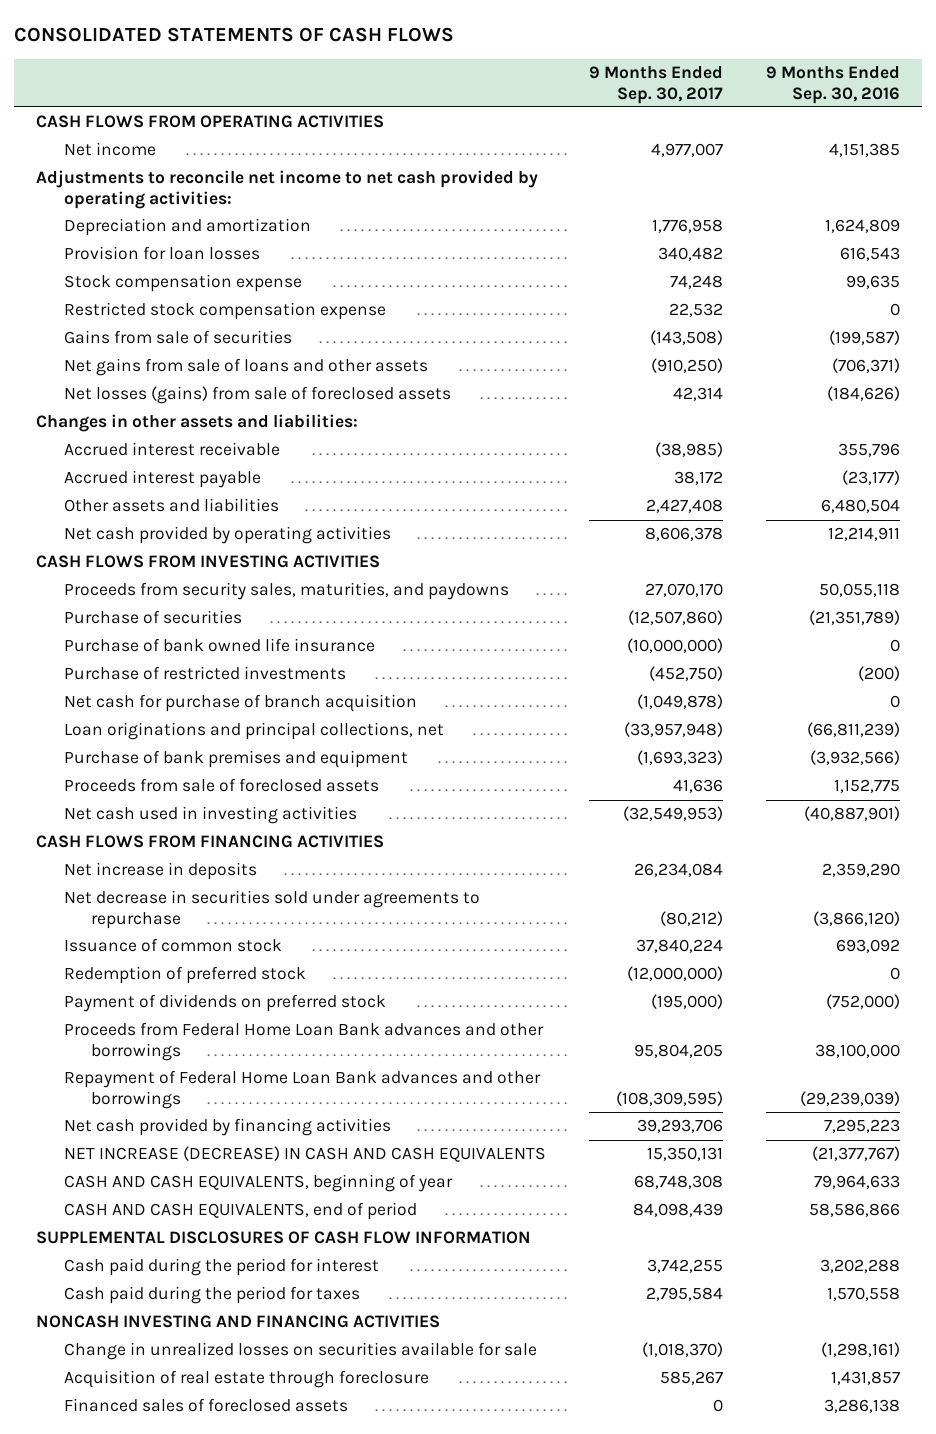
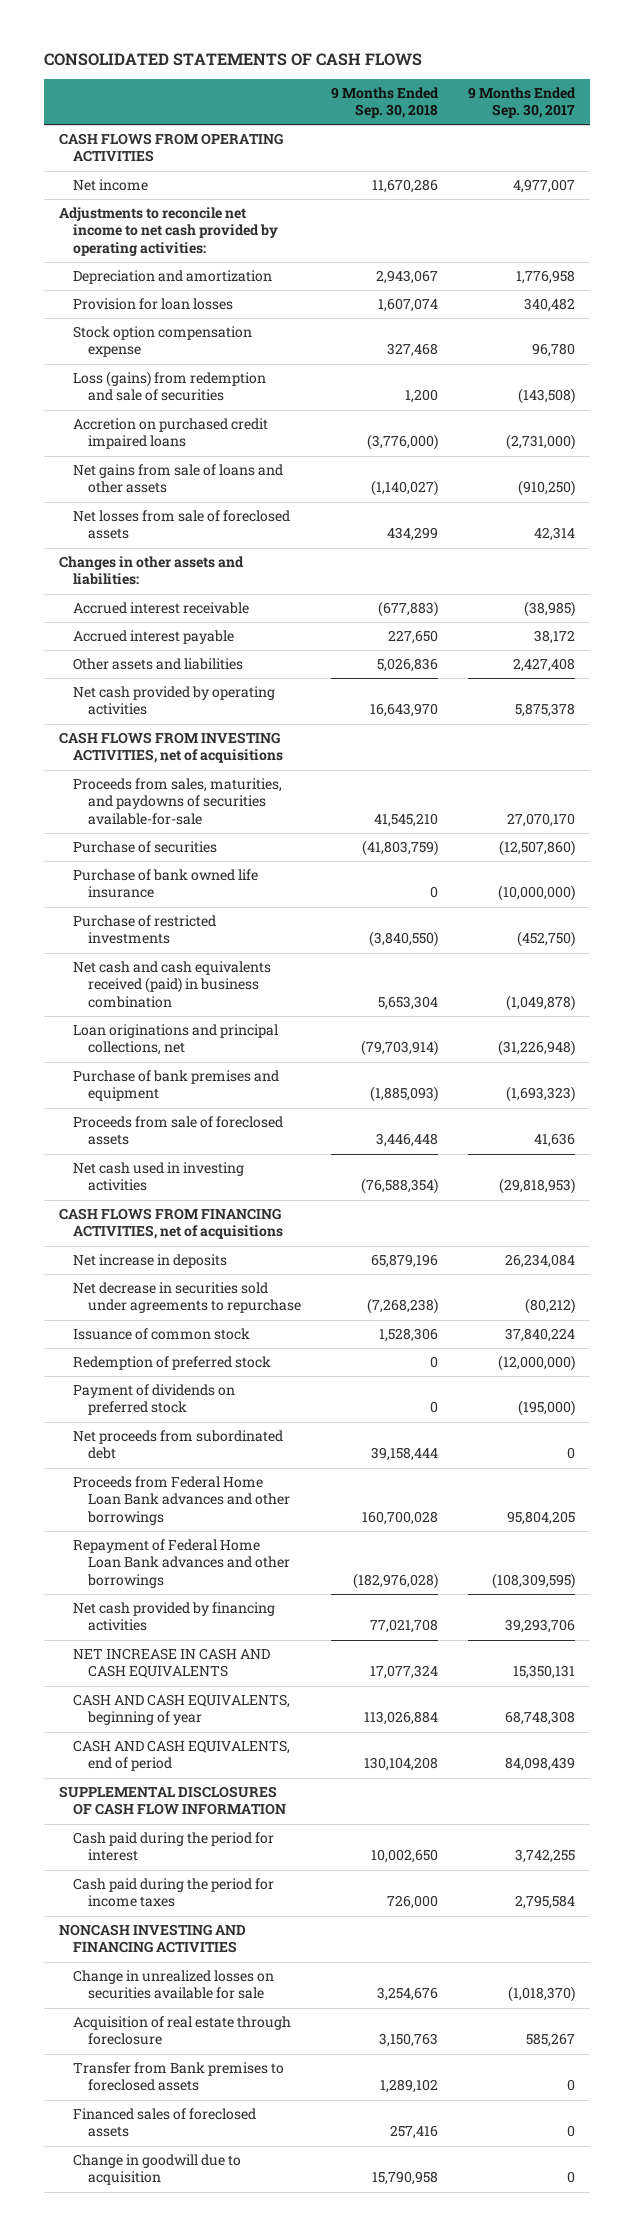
[766,66,901,104] 9 Months Ended Sep. 30, 2016 -> none
none -> [331,86,440,119] 9 Months Ended Sep. 30, 2018
[63,302,386,321] Restricted stock compensation expense -> none
[63,274,302,293] Stock compensation expense -> [73,326,253,358] Stock option compensation expense
[670,275,724,290] 74,248 -> [531,343,575,358] 96,780
[63,330,292,345] Gains from sale of securities -> [73,371,267,402] Loss (gains) from redemption and sale of securities
none -> [73,418,269,450] Accretion on purchased credit impaired loans
[63,386,451,405] Net losses (gains) from sale of foreclosed assets -> [73,510,291,540] Net losses from sale of foreclosed assets
[645,527,724,542] 8,606,378 -> [514,703,575,718] 5,875,378
[35,555,380,569] CASH FLOWS FROM INVESTING ACTIVITIES -> [58,732,284,764] CASH FLOWS FROM INVESTING ACTIVITIES, net of acquisitions
[63,582,509,601] Proceeds from security sales, maturities, and paydowns -> [73,778,283,825] Proceeds from sales, maturities, and paydowns of securities available-for-sale
[63,694,417,713] Net cash for purchase of branch acquisition -> [73,961,272,1008] Net cash and cash equivalents received (paid) in business combination
[624,722,724,738] (33,957,948) -> [497,1040,575,1057] (31,226,948)
[623,806,724,822] (32,549,953) -> [498,1178,575,1195] (29,818,953)
[35,835,384,849] CASH FLOWS FROM FINANCING ACTIVITIES -> [58,1208,284,1240] CASH FLOWS FROM FINANCING ACTIVITIES, net of acquisitions
none -> [73,1430,284,1460] Net proceeds from subordinated debt
[63,1146,546,1163] NET INCREASE (DECREASE) IN CASH AND CASH EQUIVALENTS -> [73,1648,271,1679] NET INCREASE IN CASH AND CASH EQUIVALENTS
[63,1286,360,1305] Cash paid during the period for taxes -> [73,1878,275,1908] Cash paid during the period for income taxes
none -> [73,2062,285,2092] Transfer from Bank premises to foreclosed assets
none -> [73,2154,242,2186] Change in goodwill due to acquisition

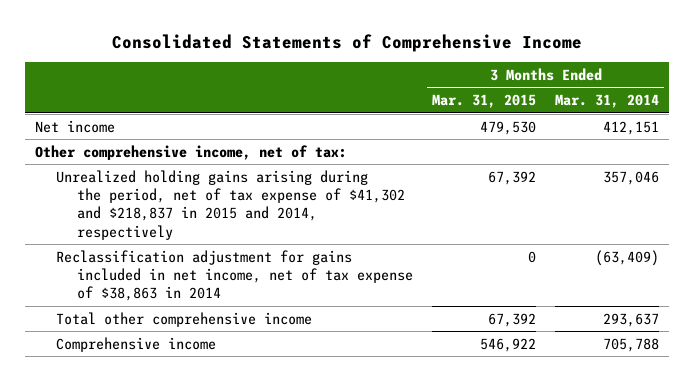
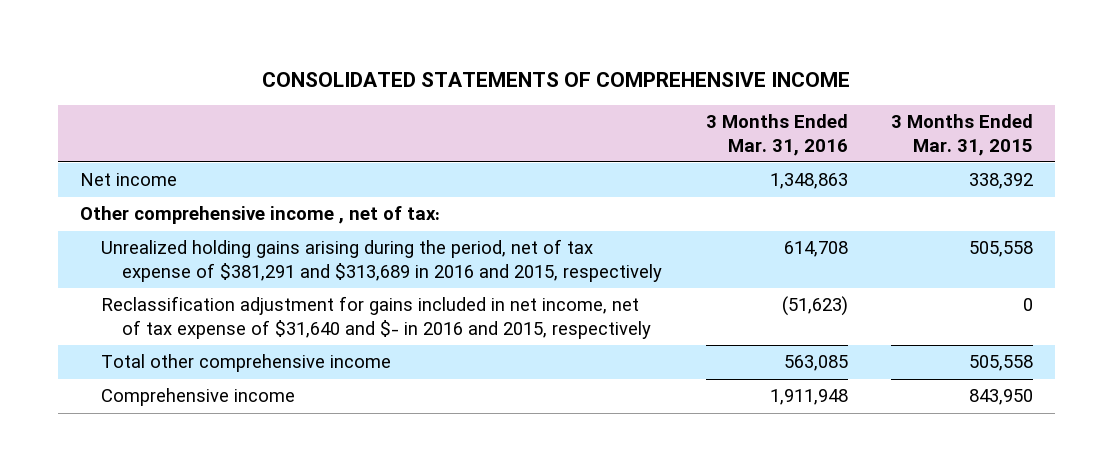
[112,33,583,52] Consolidated Statements of Comprehensive Income -> [262,71,851,87] CONSOLIDATED STATEMENTS OF COMPREHENSIVE INCOME
[555,94,660,109] Mar. 31, 2014 -> none
none -> [705,114,848,156] 3 Months Ended Mar. 31, 2016
[479,120,536,135] 479,530 -> [969,173,1034,190] 338,392
[34,144,347,160] Other comprehensive income, net of tax: -> [79,206,440,225] Other comprehensive income , net of tax:
[55,169,405,240] Unrealized holding gains arising during the period, net of tax expense of $41,302 and $218,837 in 2015 and 2014, respectively -> [101,239,663,282] Unrealized holding gains arising during the period, net of tax expense of $381,291 and $313,689 in 2016 and 2015, respectively
[487,170,536,185] 67,392 -> [969,241,1034,258] 505,558
[55,249,413,302] Reclassification adjustment for gains included in net income, net of tax expense of $38,863 in 2014 -> [101,296,652,339] Reclassification adjustment for gains included in net income, net of tax expense of $31,640 and $- in 2016 and 2015, respectively
[487,312,536,327] 67,392 -> [969,355,1034,372] 505,558
[479,337,536,352] 546,922 -> [969,389,1034,406] 843,950

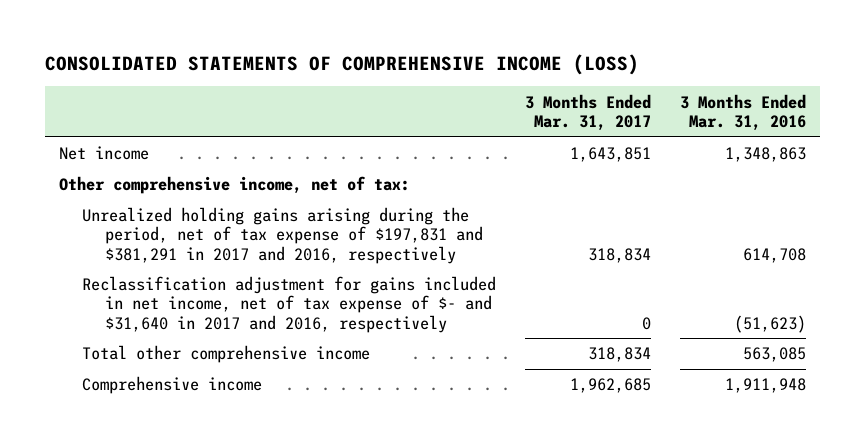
[262,71,851,87] CONSOLIDATED STATEMENTS OF COMPREHENSIVE INCOME -> [44,54,639,76] CONSOLIDATED STATEMENTS OF COMPREHENSIVE INCOME (LOSS)
[891,114,1034,156] 3 Months Ended Mar. 31, 2015 -> none
none -> [524,93,651,131] 3 Months Ended Mar. 31, 2017
[79,206,440,225] Other comprehensive income , net of tax: -> [58,176,410,195] Other comprehensive income, net of tax:
[101,239,663,282] Unrealized holding gains arising during the period, net of tax expense of $381,291 and $313,689 in 2016 and 2015, respectively -> [82,207,484,264] Unrealized holding gains arising during the period, net of tax expense of $197,831 and $381,291 in 2017 and 2016, respectively
[101,296,652,339] Reclassification adjustment for gains included in net income, net of tax expense of $31,640 and $- in 2016 and 2015, respectively -> [82,276,497,333] Reclassification adjustment for gains included in net income, net of tax expense of $- and $31,640 in 2017 and 2016, respectively

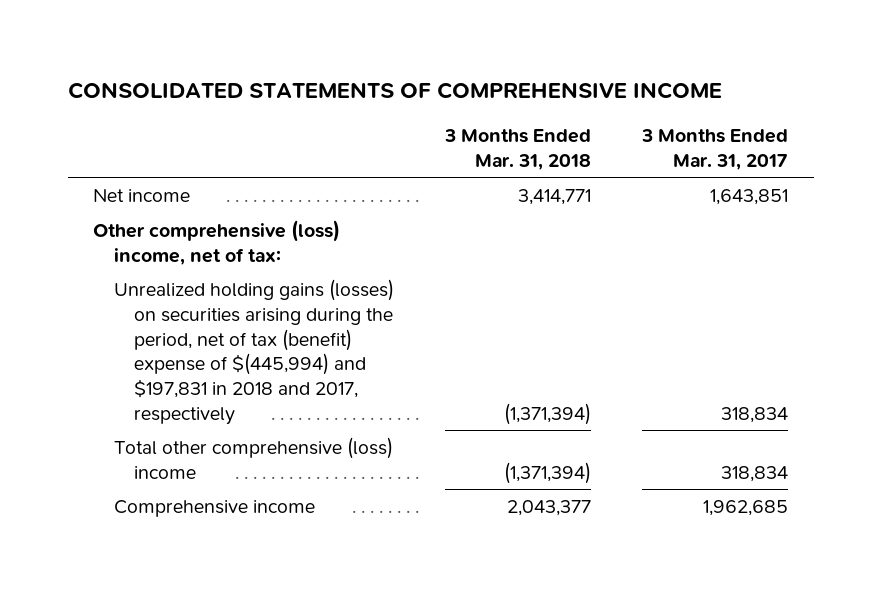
[44,54,639,76] CONSOLIDATED STATEMENTS OF COMPREHENSIVE INCOME (LOSS) -> [67,82,722,100] CONSOLIDATED STATEMENTS OF COMPREHENSIVE INCOME
[679,93,806,131] 3 Months Ended Mar. 31, 2016 -> none
none -> [443,128,591,170] 3 Months Ended Mar. 31, 2018
[82,276,497,333] Reclassification adjustment for gains included in net income, net of tax expense of $- and $31,640 in 2017 and 2016, respectively -> none
[58,176,410,195] Other comprehensive income, net of tax: -> [93,220,341,265] Other comprehensive (loss) income, net of tax:
[82,207,484,264] Unrealized holding gains arising during the period, net of tax expense of $197,831 and $381,291 in 2017 and 2016, respectively -> [113,279,394,425] Unrealized holding gains (losses) on securities arising during the period, net of tax (benefit) expense of $(445,994) and $197,831 in 2018 and 2017, respectively
[82,345,371,364] Total other comprehensive income -> [113,437,393,479] Total other comprehensive (loss) income

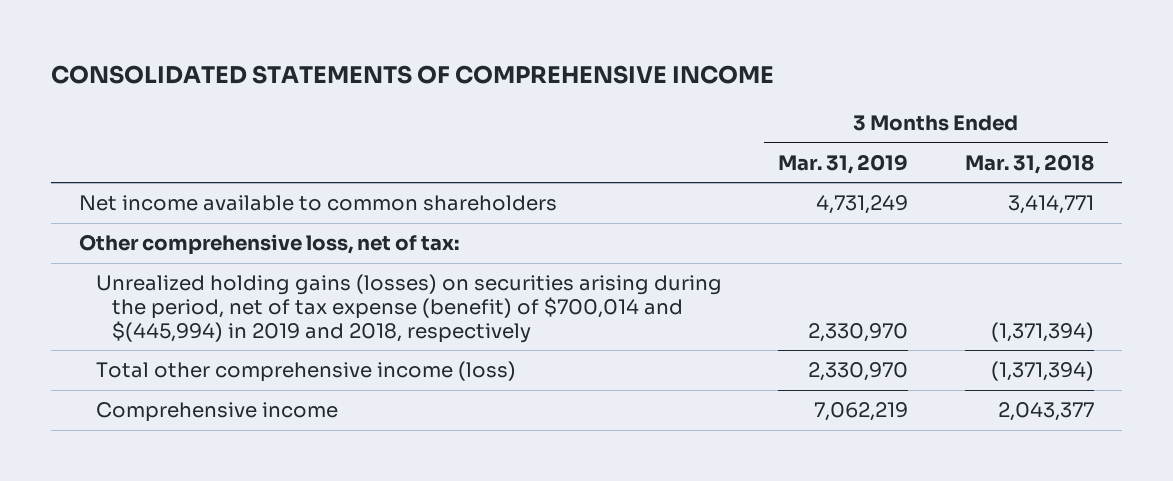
[641,128,789,170] 3 Months Ended Mar. 31, 2017 -> none
none -> [778,153,909,174] Mar. 31, 2019
[93,189,191,203] Net income -> [79,195,558,212] Net income available to common shareholders
[93,220,341,265] Other comprehensive (loss) income, net of tax: -> [79,234,460,256] Other comprehensive loss, net of tax:
[113,279,394,425] Unrealized holding gains (losses) on securities arising during the period, net of tax (benefit) expense of $(445,994) and $197,831 in 2018 and 2017, respectively -> [95,274,722,343] Unrealized holding gains (losses) on securities arising during the period, net of tax expense (benefit) of $700,014 and $(445,994) in 2019 and 2018, respectively
[113,437,393,479] Total other comprehensive (loss) income -> [95,361,516,383] Total other comprehensive income (loss)

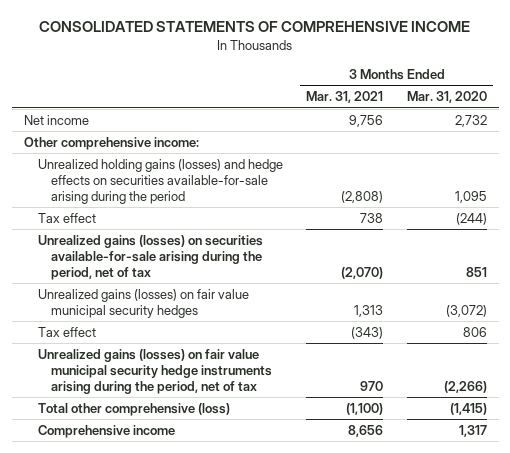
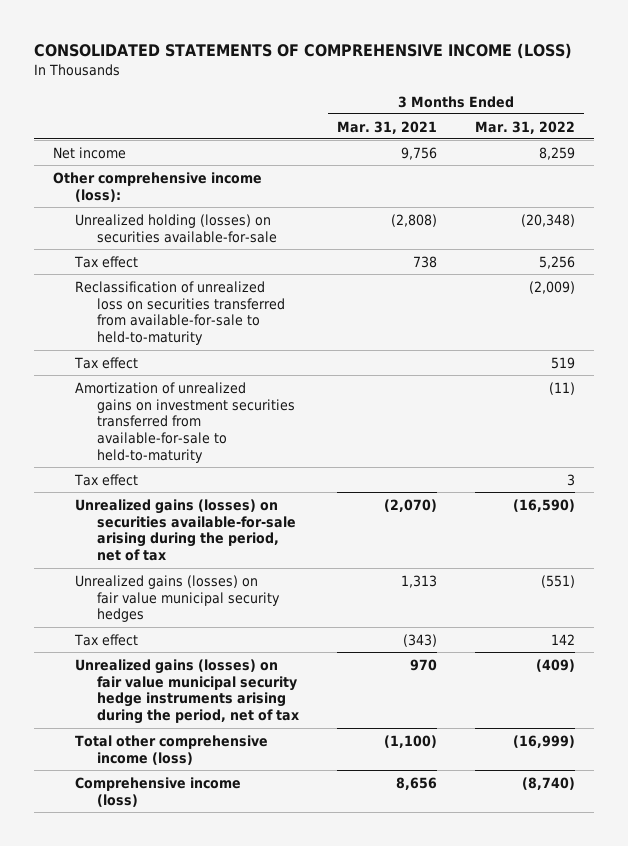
[39,21,471,33] CONSOLIDATED STATEMENTS OF COMPREHENSIVE INCOME -> [33,42,572,59] CONSOLIDATED STATEMENTS OF COMPREHENSIVE INCOME (LOSS)
[406,91,487,104] Mar. 31, 2020 -> none
none -> [474,120,575,134] Mar. 31, 2022
[23,136,199,150] Other comprehensive income: -> [52,171,262,202] Other comprehensive income (loss):
[37,158,283,205] Unrealized holding gains (losses) and hedge effects on securities available-for-sale arising during the period -> [75,213,278,243] Unrealized holding (losses) on securities available-for-sale
none -> [75,280,286,346] Reclassification of unrealized loss on securities transferred from available-for-sale to held-to-maturity
none -> [74,356,139,369] Tax effect
none -> [75,381,296,464] Amortization of unrealized gains on investment securities transferred from available-for-sale to held-to-maturity
none -> [74,473,139,486] Tax effect
[37,402,230,416] Total other comprehensive (loss) -> [75,734,269,765] Total other comprehensive income (loss)
[37,424,175,438] Comprehensive income -> [75,776,242,807] Comprehensive income (loss)

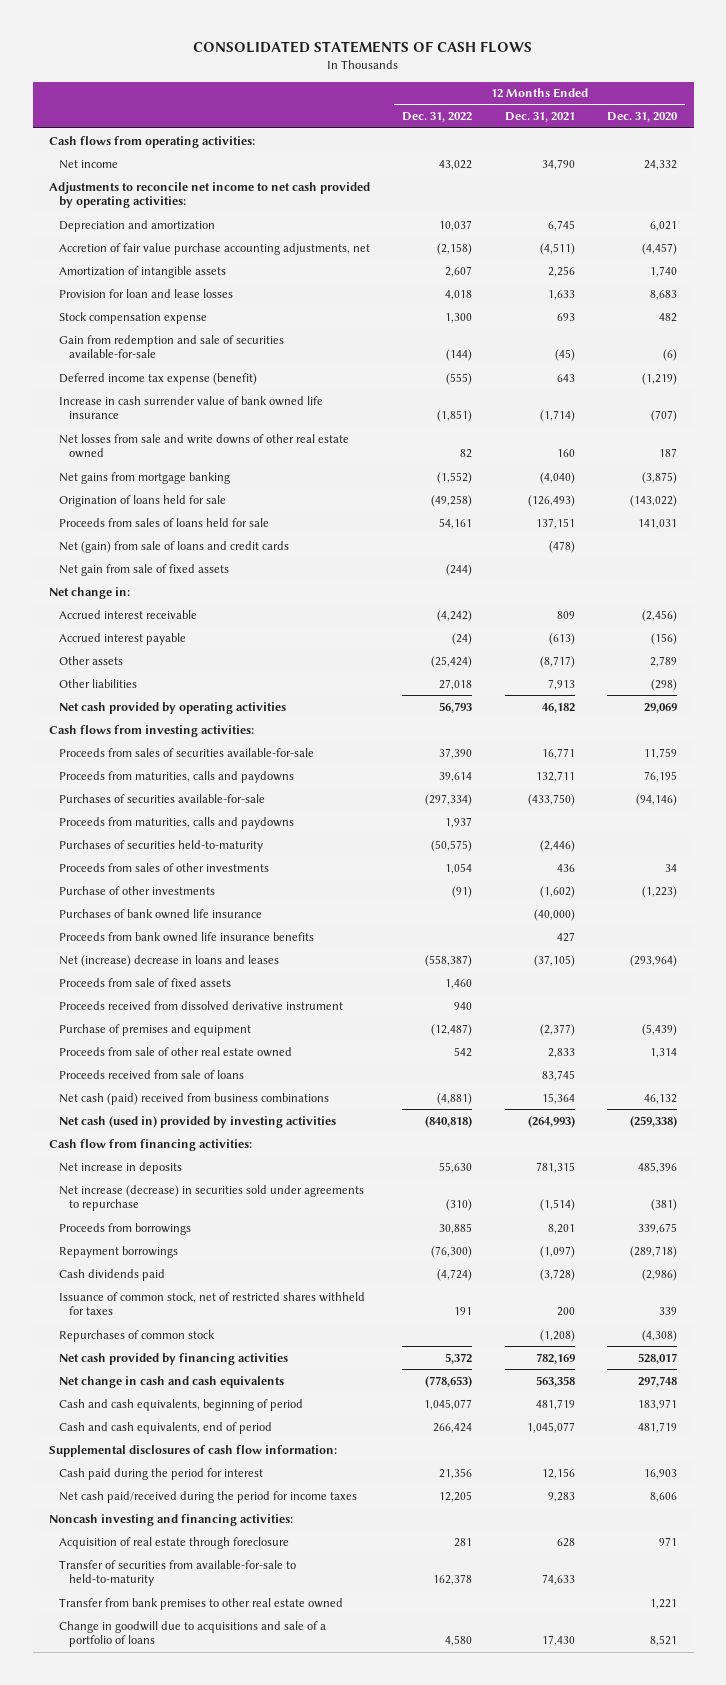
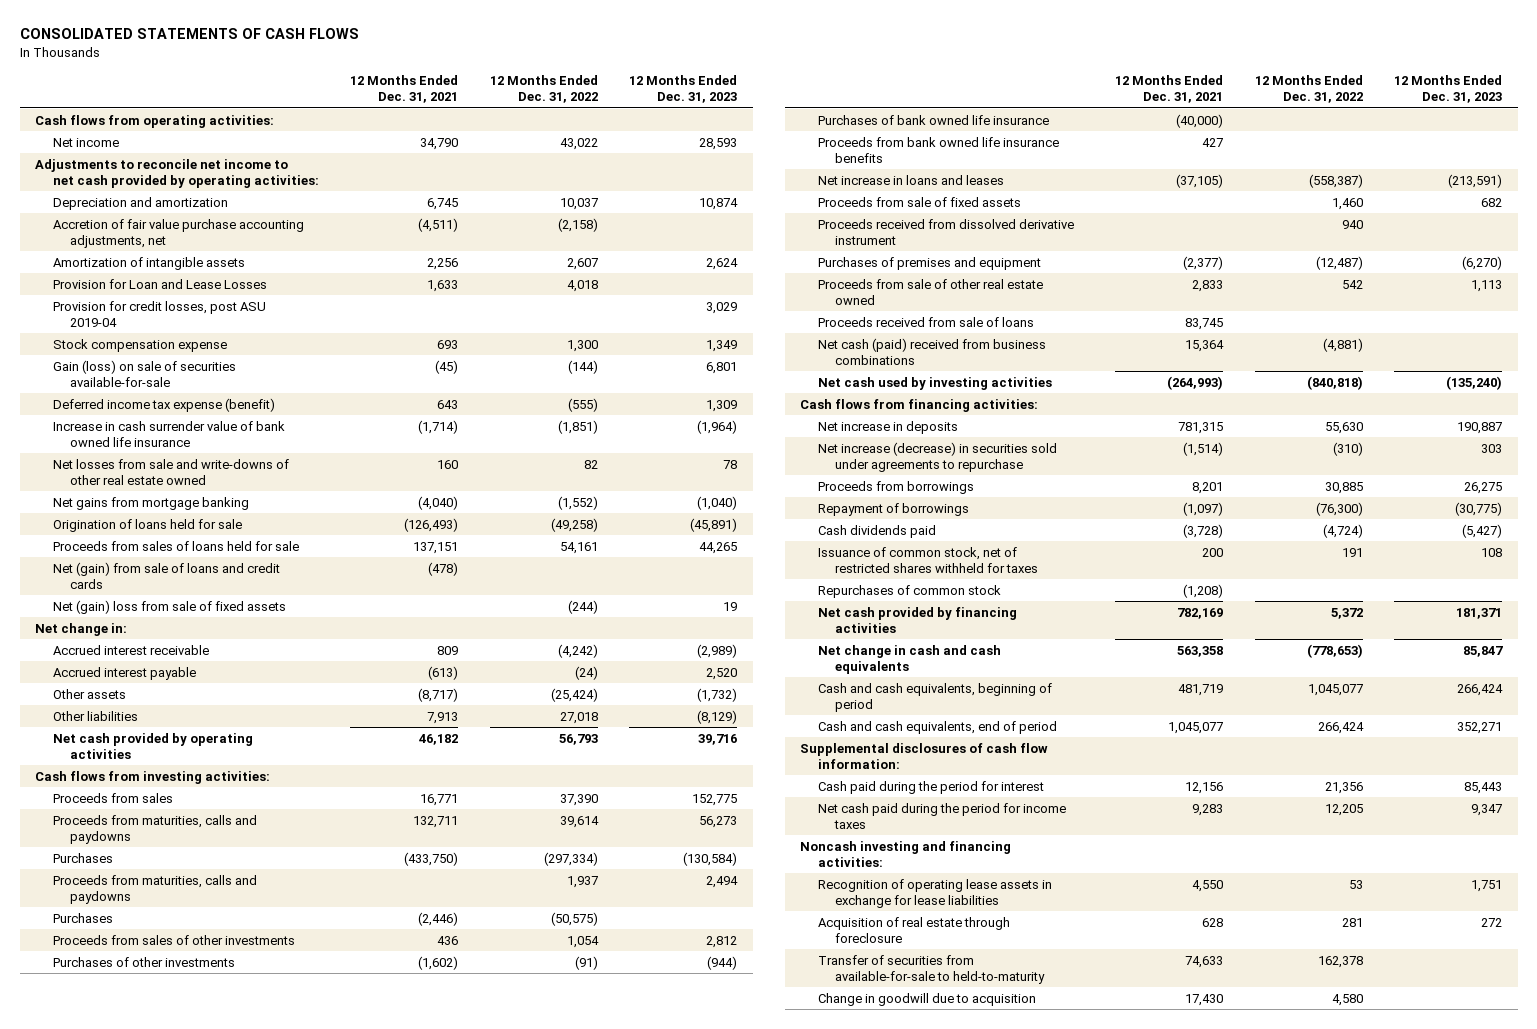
[607,112,679,123] Dec. 31, 2020 -> none
none -> [629,74,738,104] 12 Months Ended Dec. 31, 2023
[58,288,233,298] Provision for loan and lease losses -> [52,278,267,289] Provision for Loan and Lease Losses
none -> [52,300,266,327] Provision for credit losses, post ASU 2019-04
[58,334,284,359] Gain from redemption and sale of securities available-for-sale -> [52,359,236,387] Gain (loss) on sale of securities available-for-sale
[58,433,349,459] Net losses from sale and write downs of other real estate owned -> [52,458,289,485] Net losses from sale and write-downs of other real estate owned
[58,563,229,576] Net gain from sale of fixed assets -> [52,599,286,614] Net (gain) loss from sale of fixed assets
[58,747,314,757] Proceeds from sales of securities available-for-sale -> [52,792,173,803] Proceeds from sales
[58,793,265,803] Purchases of securities available-for-sale -> [52,852,113,863] Purchases
[58,839,263,852] Purchases of securities held-to-maturity -> [52,912,113,923] Purchases
[58,885,215,895] Purchase of other investments -> [52,956,235,967] Purchases of other investments
[58,954,279,967] Net (increase) decrease in loans and leases -> [817,174,1004,185] Net increase in loans and leases
[58,1023,251,1036] Purchase of premises and equipment -> [817,256,1041,270] Purchases of premises and equipment
[58,1115,336,1128] Net cash (used in) provided by investing activities -> [817,376,1052,390] Net cash used by investing activities
[48,1138,252,1151] Cash flow from financing activities: -> [800,398,1039,412] Cash flows from financing activities:
[58,1245,178,1258] Repayment borrowings -> [817,502,969,516] Repayment of borrowings
[58,1490,357,1503] Net cash paid/received during the period for income taxes -> [817,802,1066,829] Net cash paid during the period for income taxes
none -> [817,878,1052,908] Recognition of operating lease assets in exchange for lease liabilities
[58,1597,343,1610] Transfer from bank premises to other real estate owned -> none
[58,1620,326,1648] Change in goodwill due to acquisitions and sale of a portfolio of loans -> [817,992,1036,1006] Change in goodwill due to acquisition

